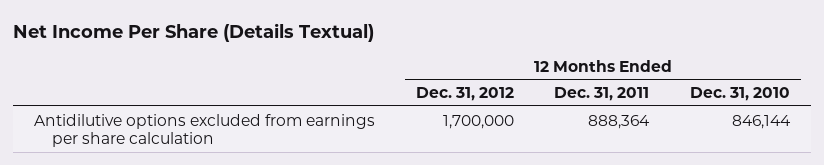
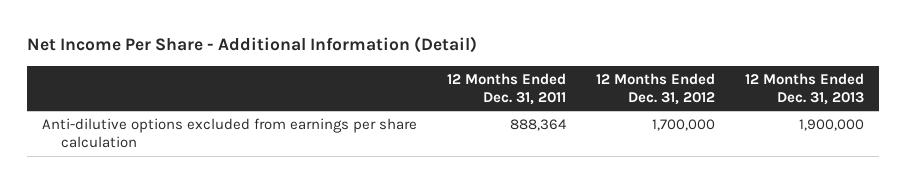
[13,22,375,42] Net Income Per Share (Details Textual) -> [26,36,477,54] Net Income Per Share - Additional Information (Detail)
[690,87,791,102] Dec. 31, 2010 -> none
none -> [744,72,864,105] 12 Months Ended Dec. 31, 2013
[33,113,375,148] Antidilutive options excluded from earnings per share calculation -> [41,118,417,149] Anti-dilutive options excluded from earnings per share calculation

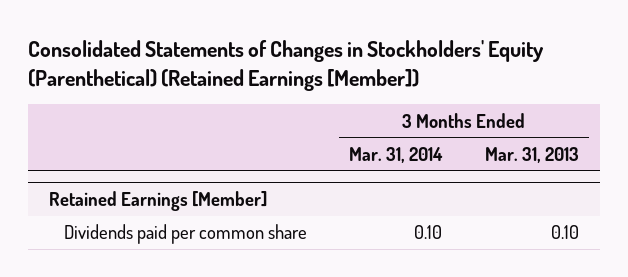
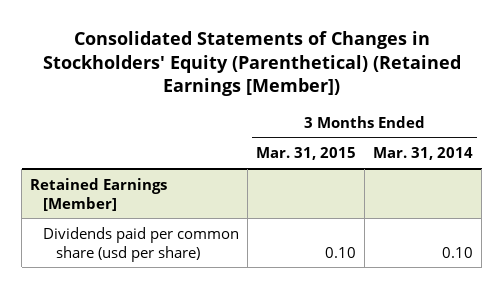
[484,146,579,163] Mar. 31, 2013 -> none
none -> [256,147,357,161] Mar. 31, 2015
[64,224,308,245] Dividends paid per common share -> [42,226,239,262] Dividends paid per common share (usd per share)

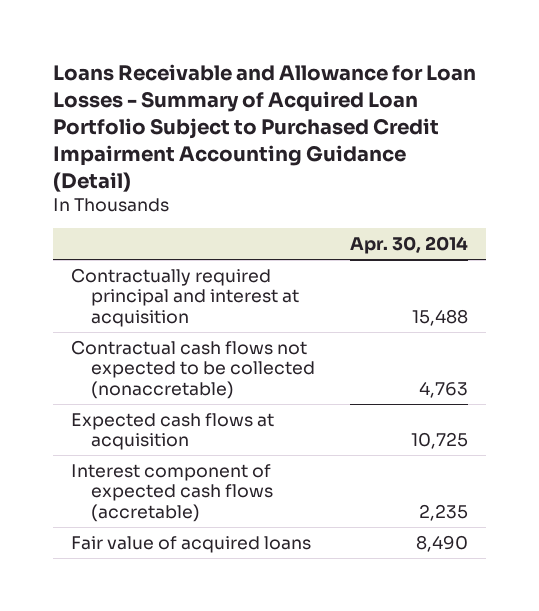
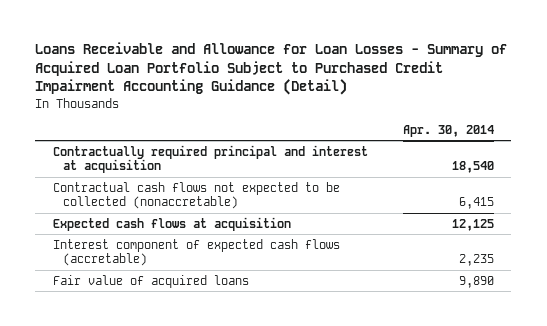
[412,308,469,326] 15,488 -> [451,161,494,174] 18,540
[419,380,469,398] 4,763 -> [458,197,494,210] 6,415
[411,432,469,450] 10,725 -> [451,218,494,231] 12,125
[416,534,469,552] 8,490 -> [458,275,494,288] 9,890

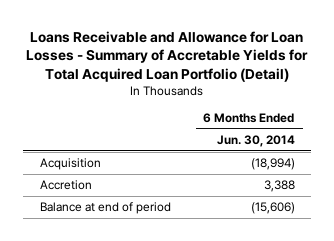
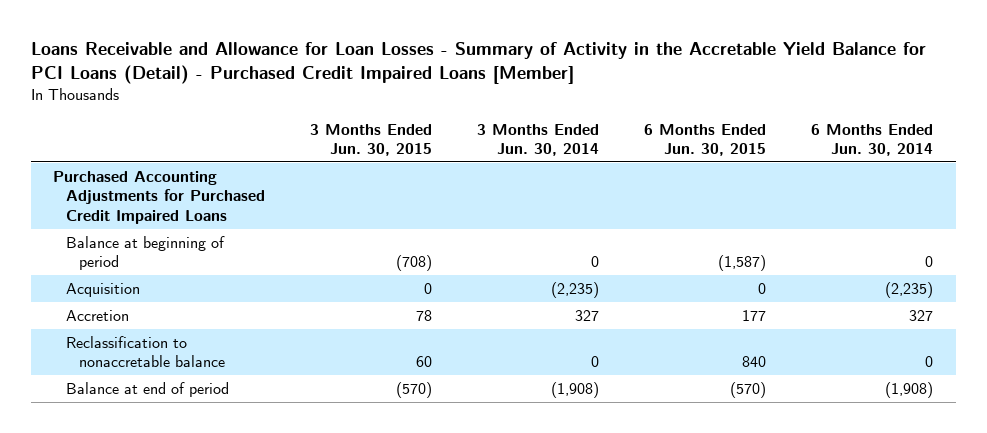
[26,30,309,83] Loans Receivable and Allowance for Loan Losses - Summary of Accretable Yields for Total Acquired Loan Portfolio (Detail) -> [30,41,926,84] Loans Receivable and Allowance for Loan Losses - Summary of Activity in the Accretable Yield Balance for PCI Loans (Detail) - Purchased Credit Impaired Loans [Member]
none -> [310,123,433,156] 3 Months Ended Jun. 30, 2015
none -> [477,123,600,156] 3 Months Ended Jun. 30, 2014
none -> [644,123,767,156] 6 Months Ended Jun. 30, 2015
none -> [53,171,266,224] Purchased Accounting Adjustments for Purchased Credit Impaired Loans
none -> [66,236,226,271] Balance at beginning of period
[250,158,295,171] (18,994) -> [885,282,934,299] (2,235)
[263,180,295,193] 3,388 -> [909,310,934,322] 327
none -> [66,336,226,368] Reclassification to nonaccretable balance
[250,202,295,215] (15,606) -> [885,382,934,399] (1,908)

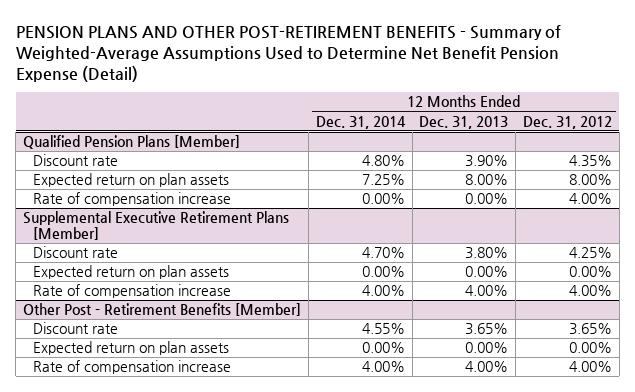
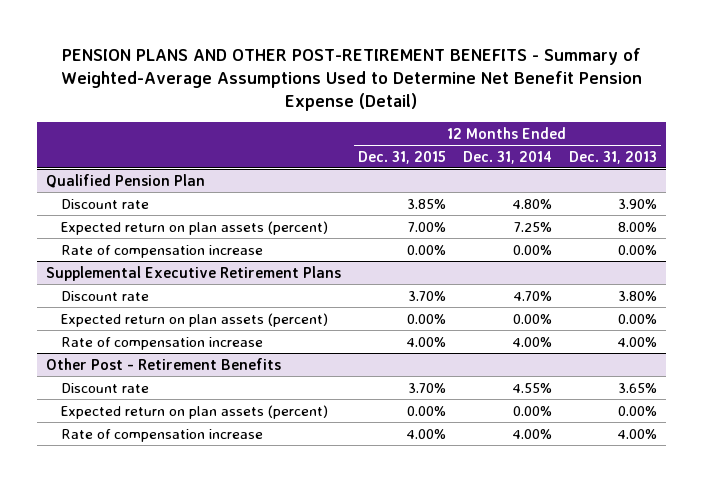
[522,115,612,129] Dec. 31, 2012 -> none
none -> [357,150,446,164] Dec. 31, 2015
[23,135,241,150] Qualified Pension Plans [Member] -> [45,173,205,188] Qualified Pension Plan
[33,173,230,188] Expected return on plan assets -> [60,220,328,235] Expected return on plan assets (percent)
[23,211,290,240] Supplemental Executive Retirement Plans [Member] -> [45,265,341,281] Supplemental Executive Retirement Plans
[33,265,230,280] Expected return on plan assets -> [60,312,328,327] Expected return on plan assets (percent)
[23,303,302,317] Other Post - Retirement Benefits [Member] -> [45,357,281,370] Other Post - Retirement Benefits
[33,341,230,356] Expected return on plan assets -> [60,404,328,419] Expected return on plan assets (percent)

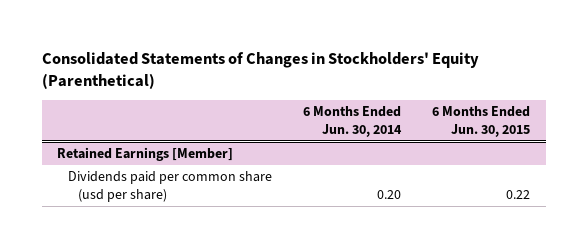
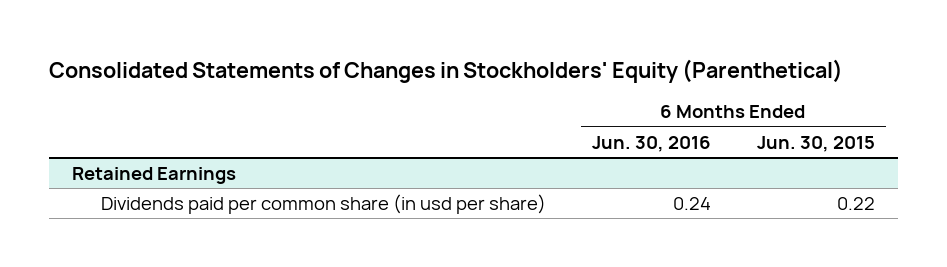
[302,106,402,137] 6 Months Ended Jun. 30, 2014 -> none
none -> [592,135,712,152] Jun. 30, 2016
[57,147,234,162] Retained Earnings [Member] -> [71,166,236,184] Retained Earnings
[67,171,272,202] Dividends paid per common share (usd per share) -> [101,193,547,214] Dividends paid per common share (in usd per share)

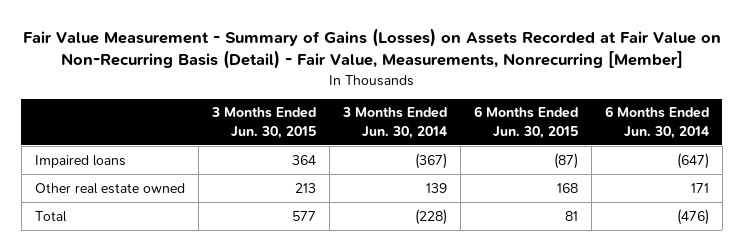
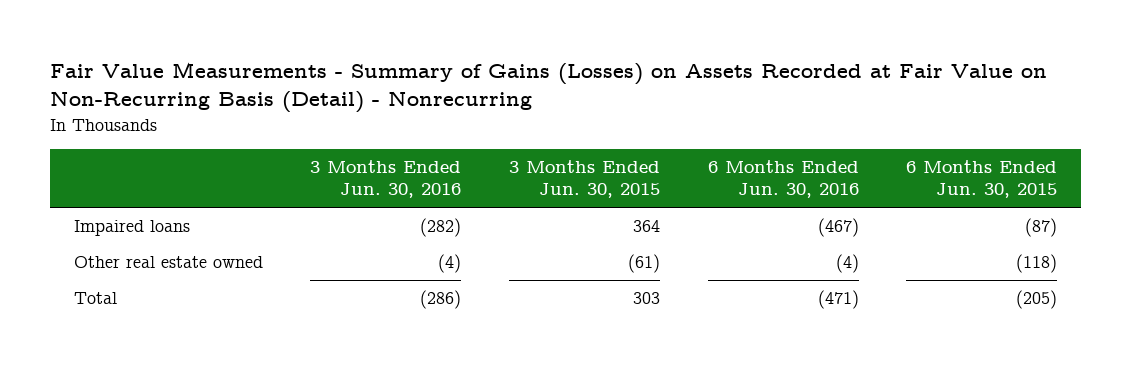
[22,28,721,70] Fair Value Measurement - Summary of Gains (Losses) on Assets Recorded at Fair Value on Non-Recurring Basis (Detail) - Fair Value, Measurements, Nonrecurring [Member] -> [49,61,1047,114] Fair Value Measurements - Summary of Gains (Losses) on Assets Recorded at Fair Value on Non-Recurring Basis (Detail) - Nonrecurring
[341,107,447,139] 3 Months Ended Jun. 30, 2014 -> none
[604,106,709,139] 6 Months Ended Jun. 30, 2014 -> none
none -> [310,160,462,199] 3 Months Ended Jun. 30, 2016
none -> [707,160,859,199] 6 Months Ended Jun. 30, 2016
[294,182,316,193] 213 -> [627,254,660,274] (61)
[556,182,578,193] 168 -> [1016,254,1058,274] (118)
[291,210,316,221] 577 -> [632,292,660,305] 303
[564,210,578,221] 81 -> [1016,290,1058,310] (205)

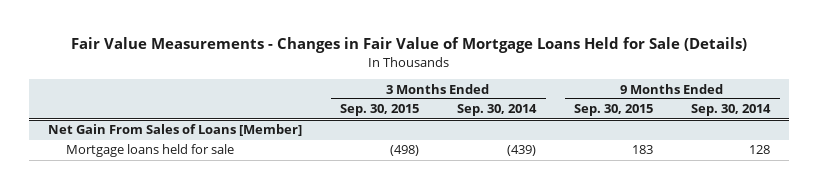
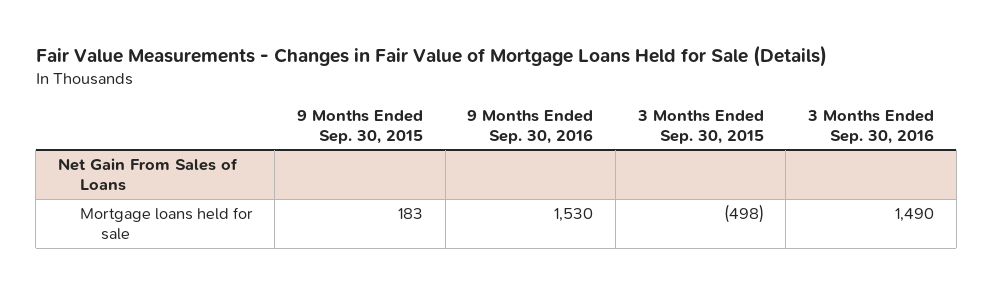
[457,104,538,117] Sep. 30, 2014 -> none
[691,104,772,117] Sep. 30, 2014 -> none
none -> [467,109,594,144] 9 Months Ended Sep. 30, 2016
none -> [806,109,934,144] 3 Months Ended Sep. 30, 2016
[48,124,303,137] Net Gain From Sales of Loans [Member] -> [57,157,238,191] Net Gain From Sales of Loans

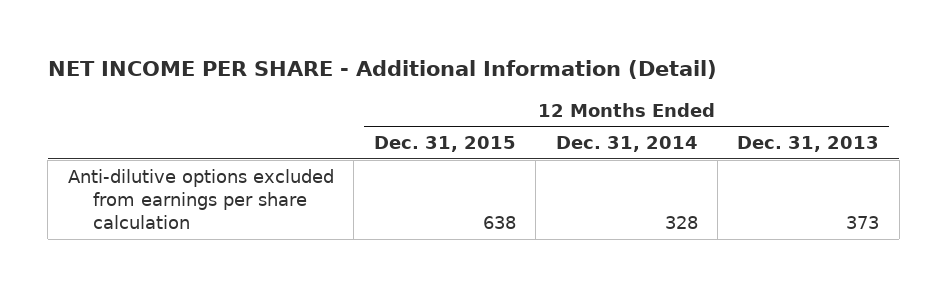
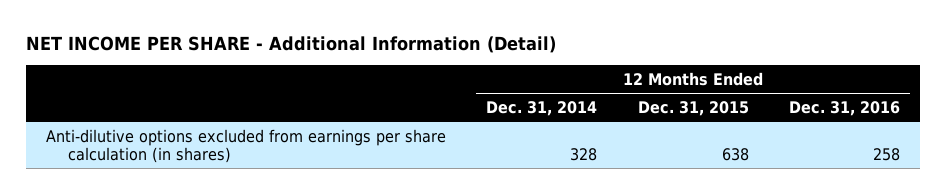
[737,136,880,153] Dec. 31, 2013 -> none
none -> [789,100,901,116] Dec. 31, 2016
[67,168,334,230] Anti-dilutive options excluded from earnings per share calculation -> [46,128,447,163] Anti-dilutive options excluded from earnings per share calculation (in shares)

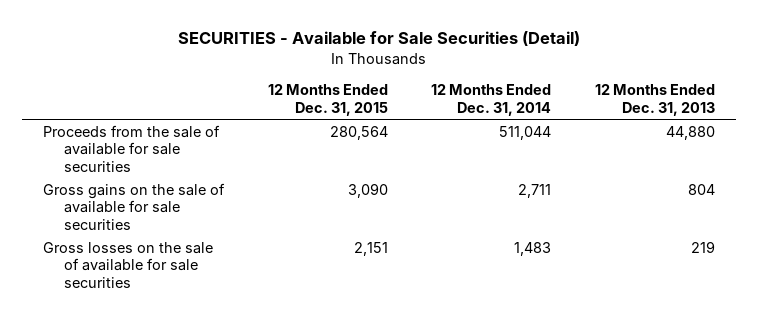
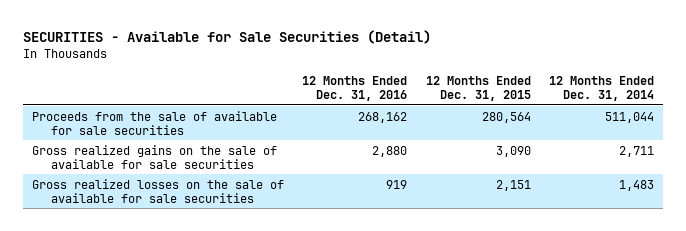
[594,84,715,116] 12 Months Ended Dec. 31, 2013 -> none
none -> [302,75,408,101] 12 Months Ended Dec. 31, 2016
[43,182,226,231] Gross gains on the sale of available for sale securities -> [32,144,278,169] Gross realized gains on the sale of available for sale securities
[43,241,214,289] Gross losses on the sale of available for sale securities -> [32,178,285,203] Gross realized losses on the sale of available for sale securities

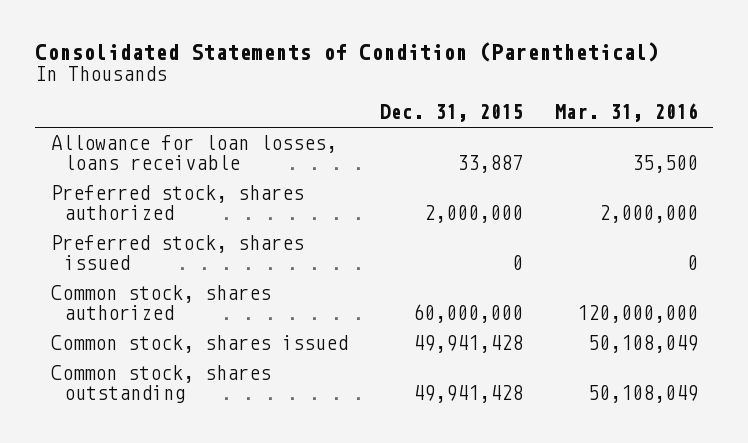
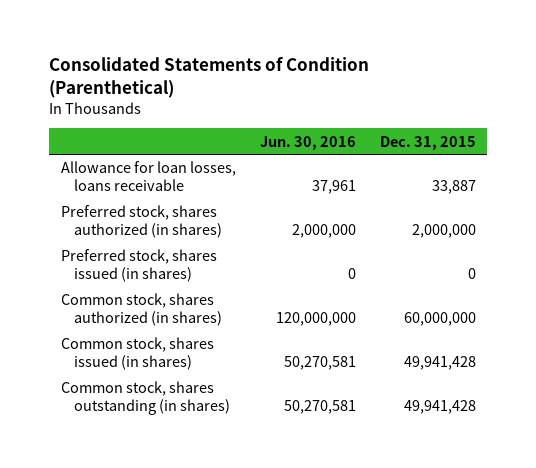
[554,103,698,123] Mar. 31, 2016 -> none
none -> [259,135,356,150] Jun. 30, 2016
[50,185,304,221] Preferred stock, shares authorized -> [60,205,223,239] Preferred stock, shares authorized (in shares)
[50,235,304,271] Preferred stock, shares issued -> [60,249,217,283] Preferred stock, shares issued (in shares)
[50,285,271,321] Common stock, shares authorized -> [60,293,223,327] Common stock, shares authorized (in shares)
[50,335,348,354] Common stock, shares issued -> [60,337,214,371] Common stock, shares issued (in shares)
[50,365,271,404] Common stock, shares outstanding -> [60,381,231,416] Common stock, shares outstanding (in shares)

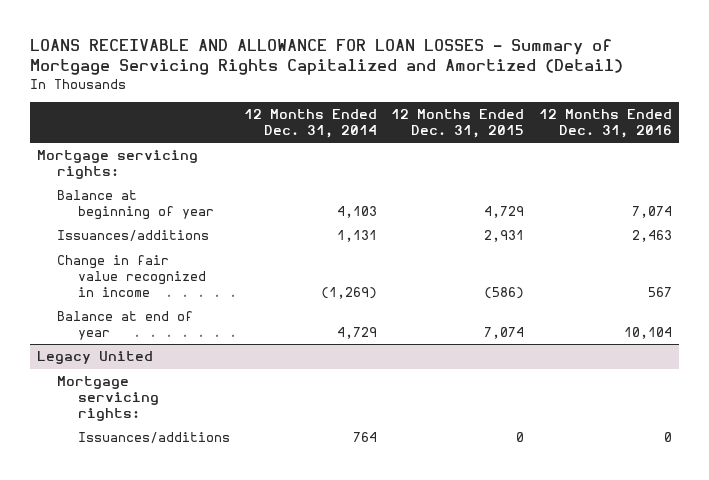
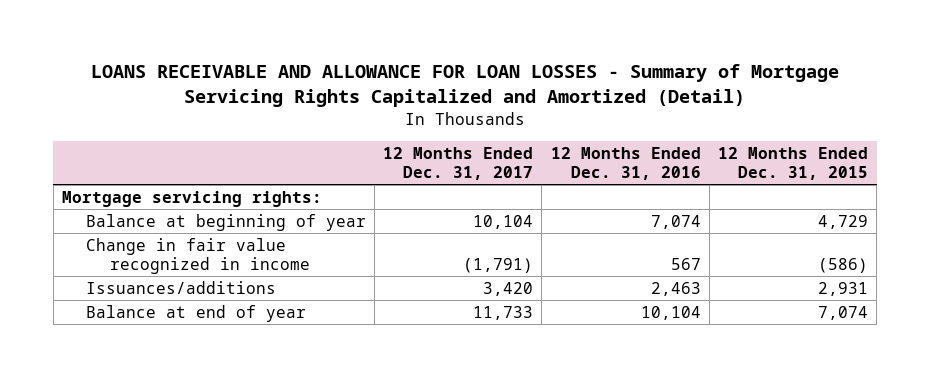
[244,109,378,138] 12 Months Ended Dec. 31, 2014 -> none
none -> [383,146,534,181] 12 Months Ended Dec. 31, 2017
[57,230,210,242] Issuances/additions -> [85,280,276,294] Issuances/additions
[37,351,154,365] Legacy United -> none
[57,376,159,421] Mortgage servicing rights: -> none
[77,432,230,444] Issuances/additions -> none

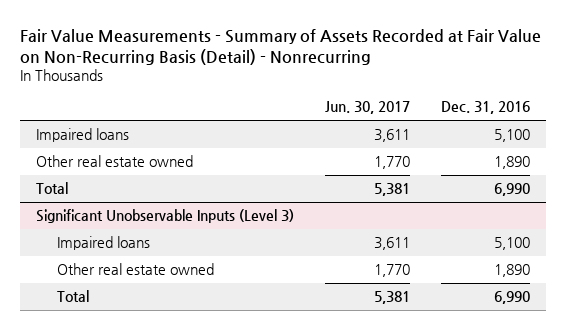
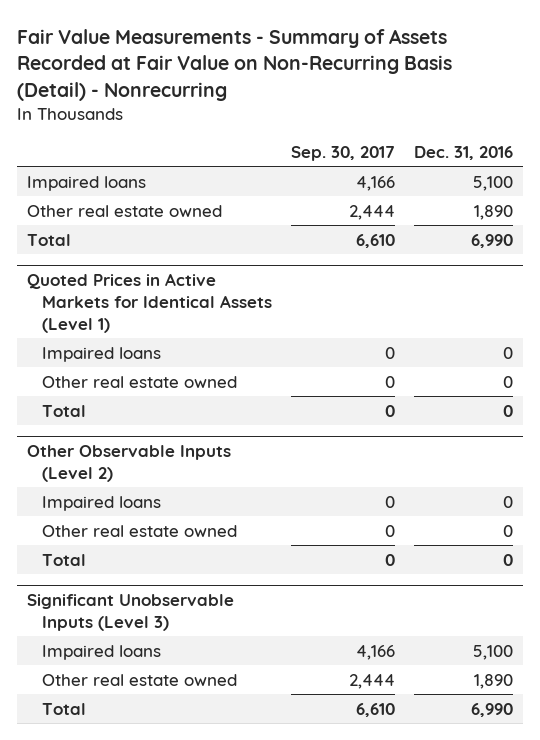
[325,101,411,115] Jun. 30, 2017 -> none
none -> [291,145,396,161] Sep. 30, 2017
none -> [26,272,273,333] Quoted Prices in Active Markets for Identical Assets (Level 1)
none -> [42,346,162,362] Impaired loans
none -> [42,375,238,388] Other real estate owned
none -> [42,404,87,417] Total
none -> [26,444,231,482] Other Observable Inputs (Level 2)
none -> [42,495,162,511] Impaired loans
none -> [42,524,238,537] Other real estate owned
none -> [42,553,87,566] Total

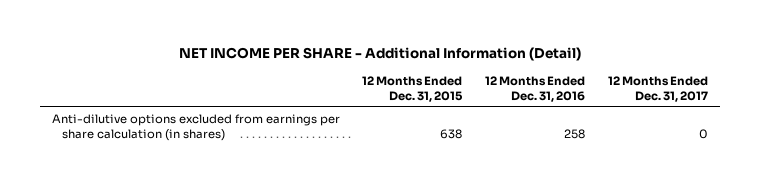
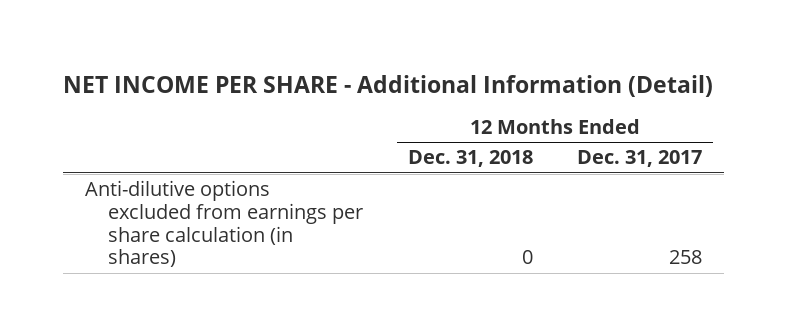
[362,76,464,102] 12 Months Ended Dec. 31, 2015 -> none
[485,76,586,102] 12 Months Ended Dec. 31, 2016 -> none
none -> [407,150,533,168] Dec. 31, 2018
[699,129,709,140] 0 -> [669,250,703,265] 258

